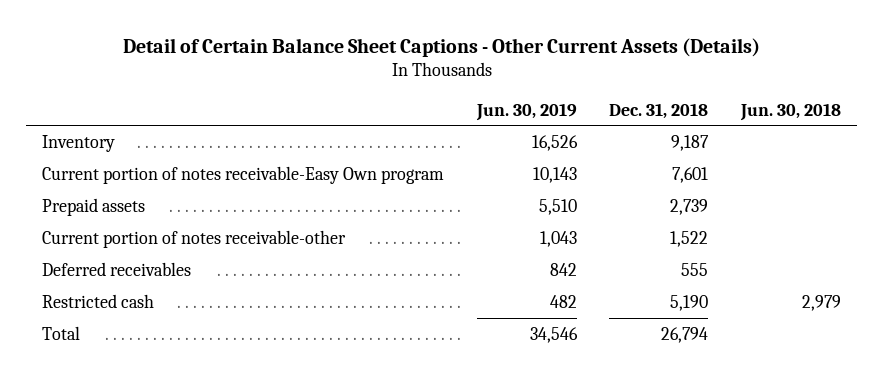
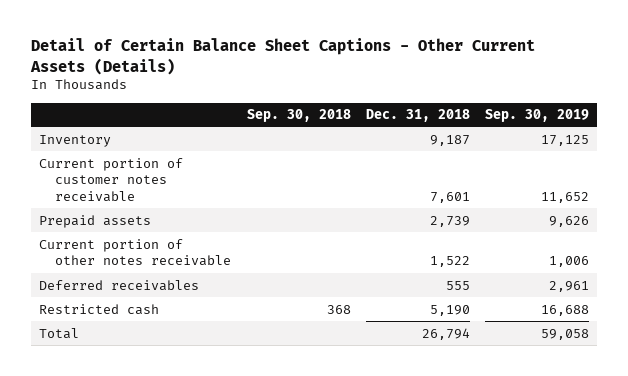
[475,102,577,121] Jun. 30, 2019 -> none
[739,102,841,121] Jun. 30, 2018 -> none
none -> [246,109,351,123] Sep. 30, 2018
none -> [485,109,590,123] Sep. 30, 2019
[42,165,445,184] Current portion of notes receivable-Easy Own program -> [38,157,183,203] Current portion of customer notes receivable
[42,229,347,248] Current portion of notes receivable-other -> [38,238,232,267] Current portion of other notes receivable

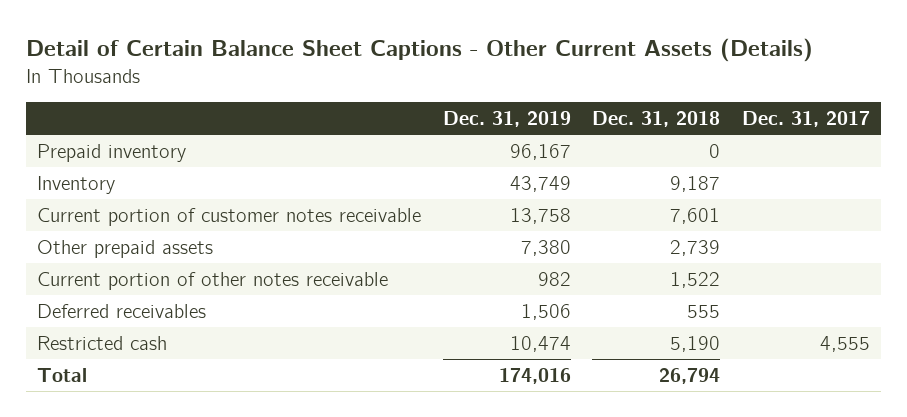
[246,109,351,123] Sep. 30, 2018 -> none
[485,109,590,123] Sep. 30, 2019 -> none
none -> [442,111,571,128] Dec. 31, 2019
none -> [742,111,871,128] Dec. 31, 2017
none -> [36,143,186,162] Prepaid inventory
[38,214,151,228] Prepaid assets -> [36,239,213,258] Other prepaid assets

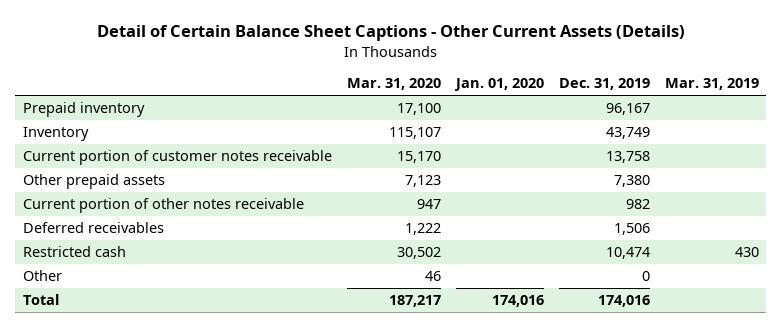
[592,111,721,128] Dec. 31, 2018 -> none
[742,111,871,128] Dec. 31, 2017 -> none
none -> [346,78,441,91] Mar. 31, 2020
none -> [453,78,544,92] Jan. 01, 2020
none -> [664,78,759,91] Mar. 31, 2019
none -> [22,270,62,282] Other

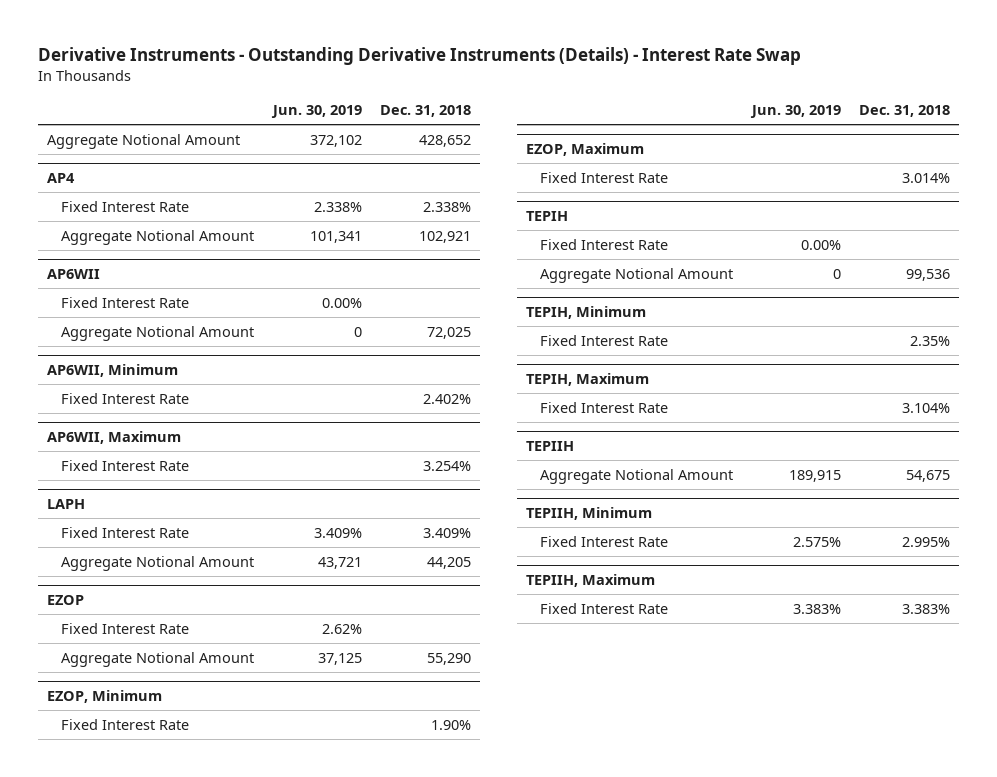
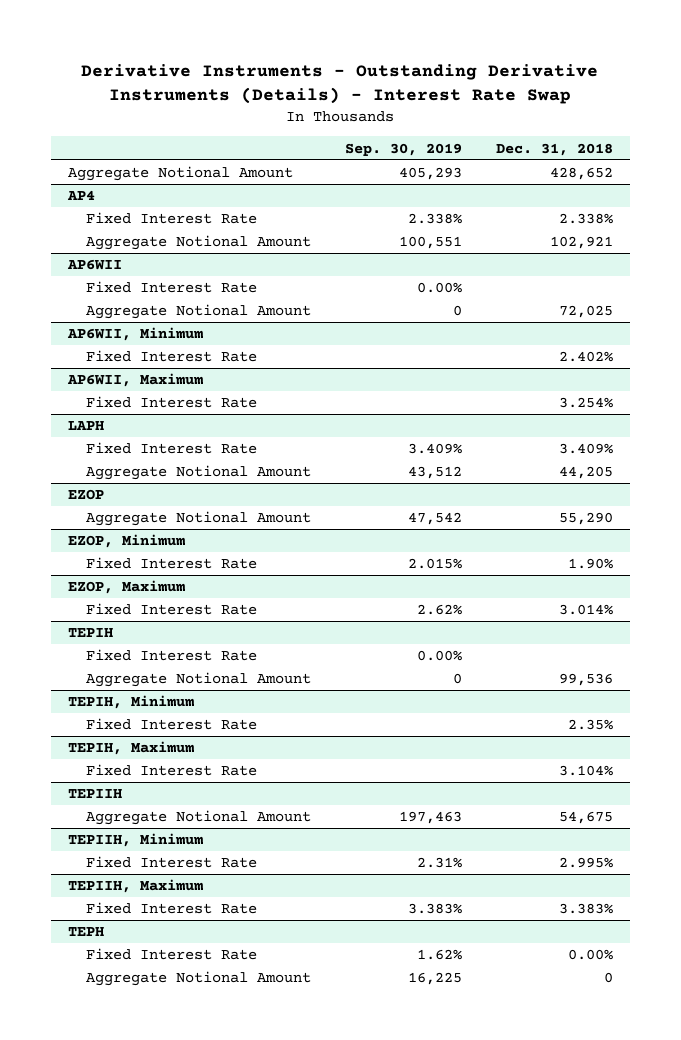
[270,105,362,119] Jun. 30, 2019 -> none
none -> [345,142,463,156] Sep. 30, 2019
[61,622,190,634] Fixed Interest Rate -> none
none -> [68,927,105,937] TEPH
none -> [86,948,258,961] Fixed Interest Rate
none -> [86,971,312,987] Aggregate Notional Amount

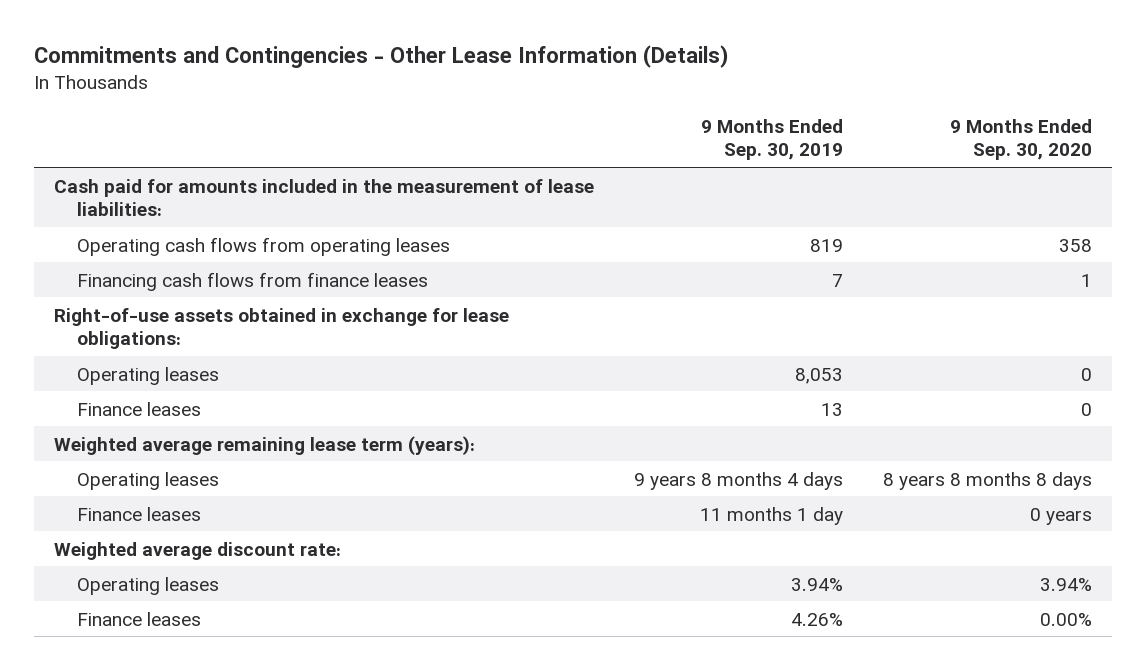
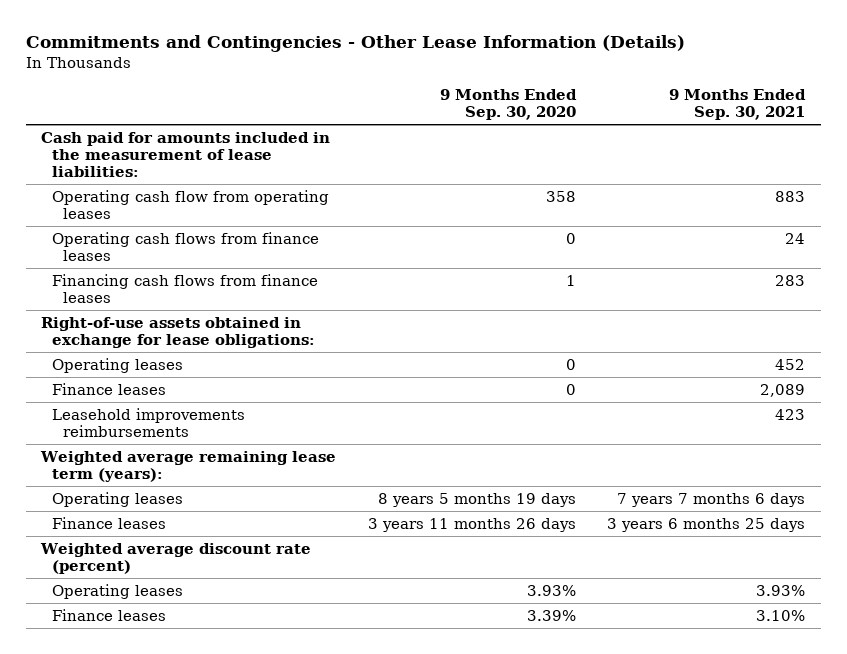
[700,118,843,161] 9 Months Ended Sep. 30, 2019 -> none
none -> [669,89,807,120] 9 Months Ended Sep. 30, 2021
[77,236,451,256] Operating cash flows from operating leases -> [52,189,330,219] Operating cash flow from operating leases
none -> [52,231,320,261] Operating cash flows from finance leases
none -> [52,407,246,437] Leasehold improvements reimbursements
[883,471,1093,490] 8 years 8 months 8 days -> [377,492,576,507] 8 years 5 months 19 days
[1030,507,1093,525] 0 years -> [367,517,576,532] 3 years 11 months 26 days
[53,541,341,560] Weighted average discount rate: -> [40,542,312,574] Weighted average discount rate (percent)
[1040,577,1093,591] 3.94% -> [526,584,576,596] 3.93%
[1040,612,1093,626] 0.00% -> [526,609,576,621] 3.39%

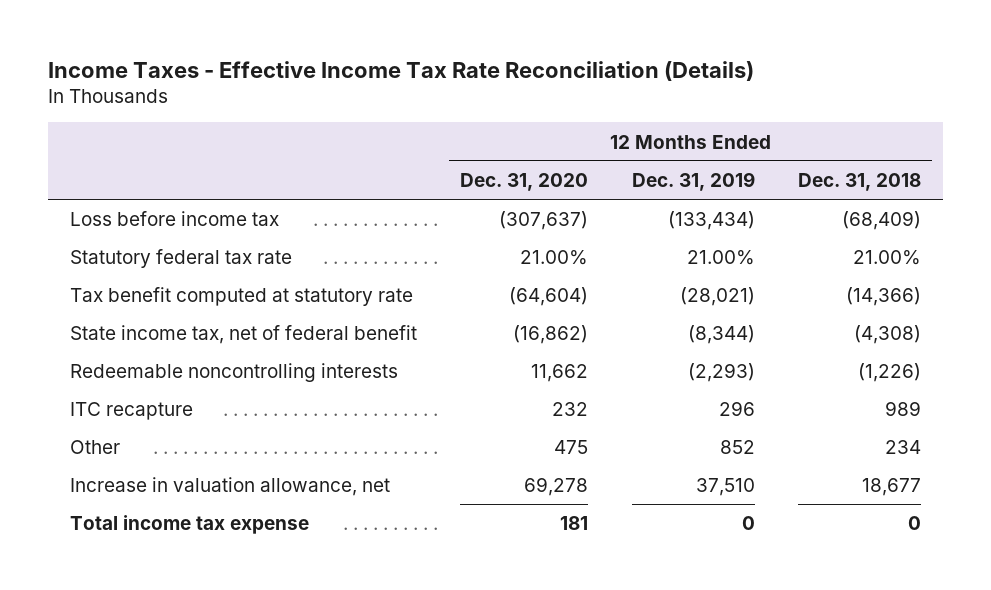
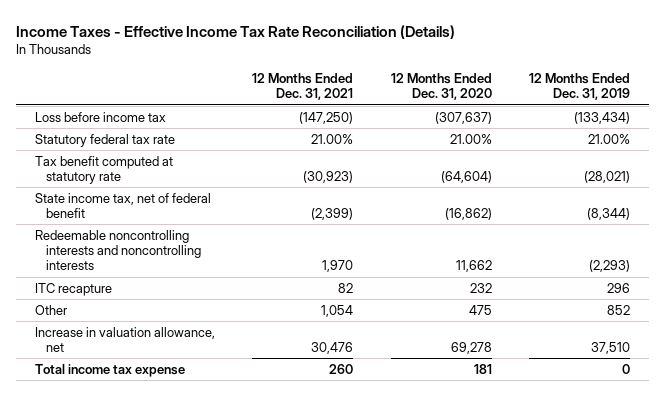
[798,172,922,191] Dec. 31, 2018 -> none
none -> [252,73,354,101] 12 Months Ended Dec. 31, 2021
[69,363,398,383] Redeemable noncontrolling interests -> [34,229,201,271] Redeemable noncontrolling interests and noncontrolling interests

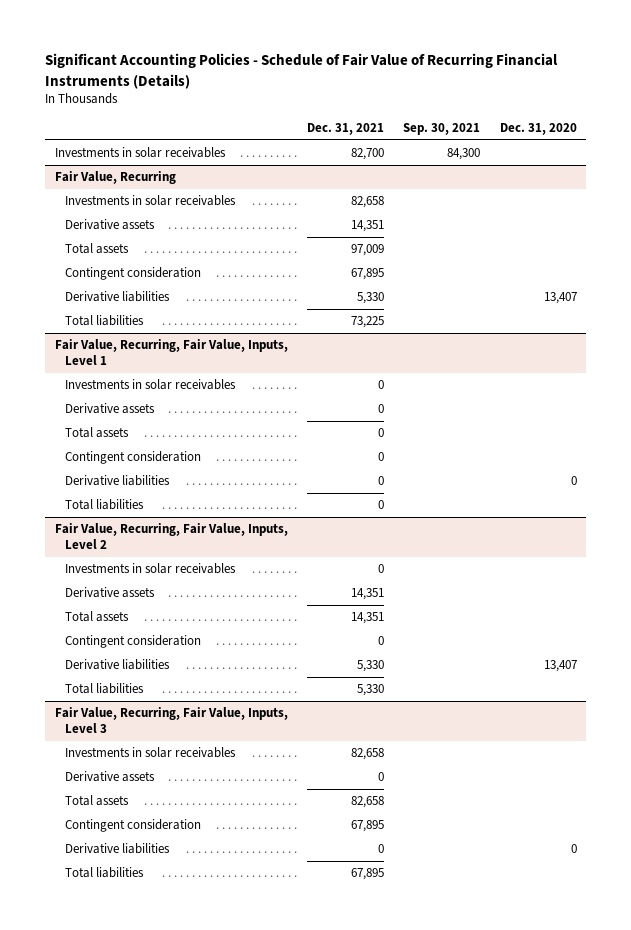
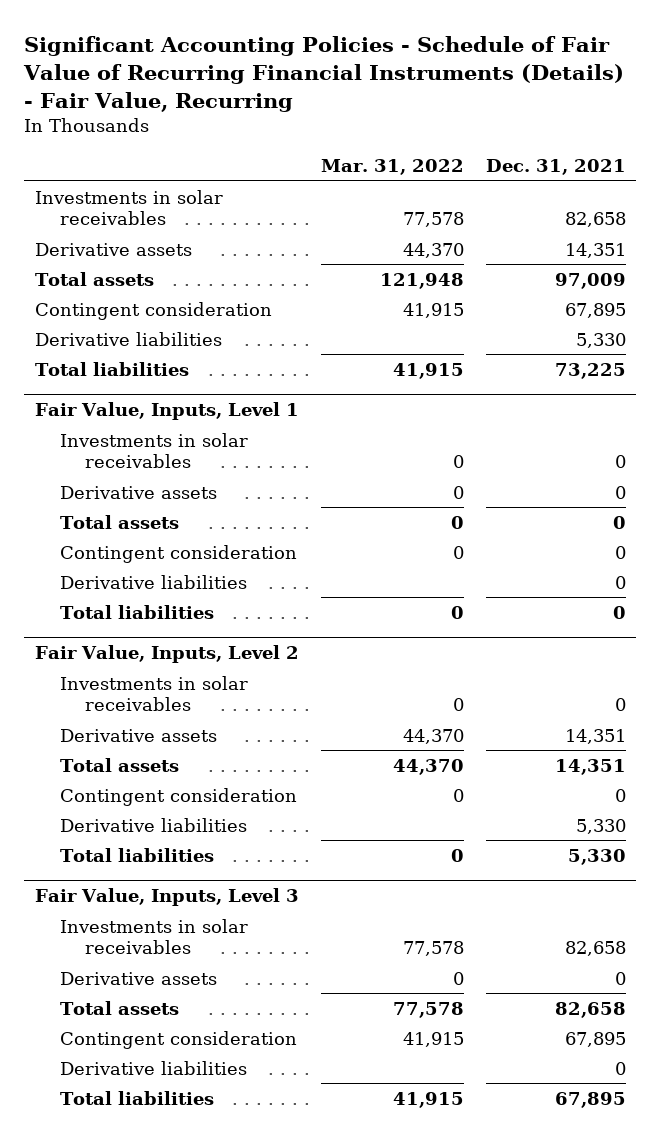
[45,53,559,89] Significant Accounting Policies - Schedule of Fair Value of Recurring Financial Instruments (Details) -> [23,36,625,113] Significant Accounting Policies - Schedule of Fair Value of Recurring Financial Instruments (Details) - Fair Value, Recurring
[403,123,481,136] Sep. 30, 2021 -> none
[499,123,577,136] Dec. 31, 2020 -> none
none -> [320,159,464,176] Mar. 31, 2022
[54,147,226,159] Investments in solar receivables -> none
[54,171,176,185] Fair Value, Recurring -> none
[54,339,288,366] Fair Value, Recurring, Fair Value, Inputs, Level 1 -> [34,402,299,421] Fair Value, Inputs, Level 1
[54,523,288,550] Fair Value, Recurring, Fair Value, Inputs, Level 2 -> [34,645,299,664] Fair Value, Inputs, Level 2
[54,707,288,734] Fair Value, Recurring, Fair Value, Inputs, Level 3 -> [34,888,299,907] Fair Value, Inputs, Level 3

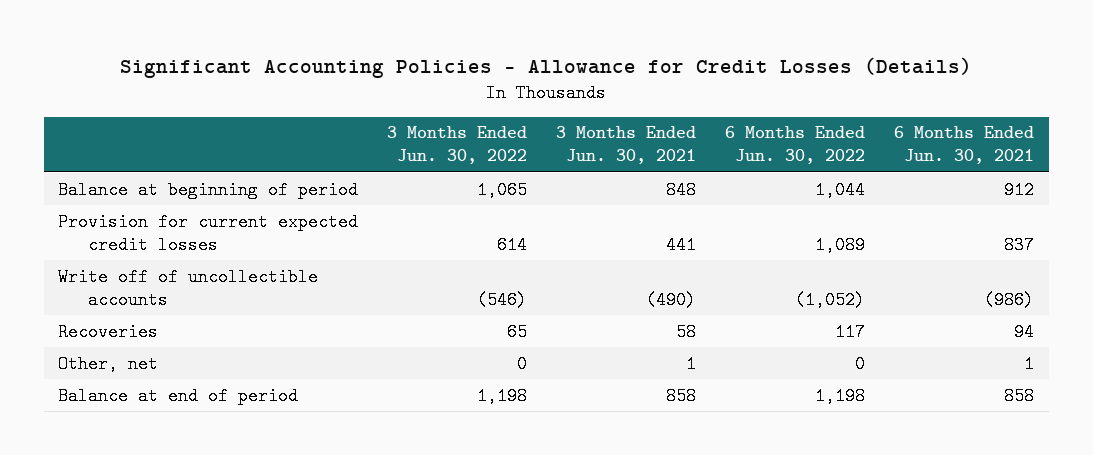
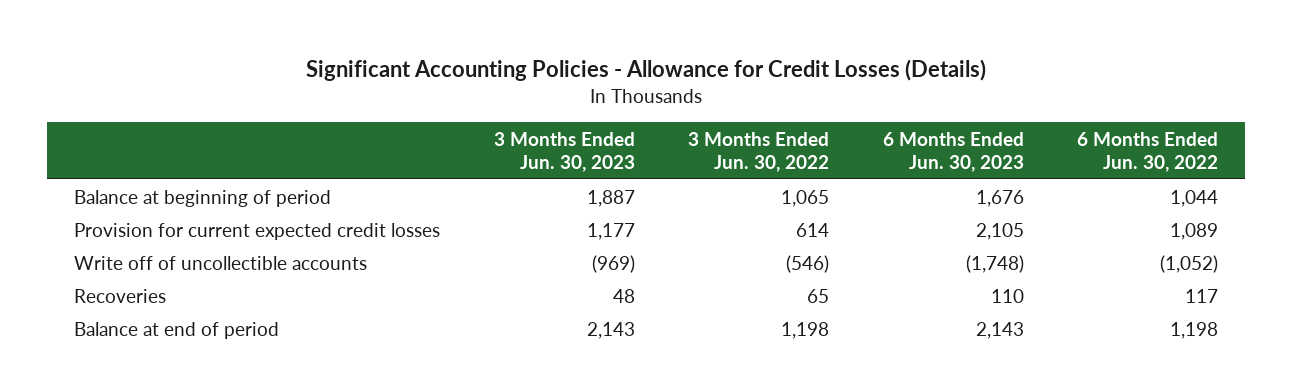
[556,126,697,165] 3 Months Ended Jun. 30, 2021 -> none
[894,126,1035,165] 6 Months Ended Jun. 30, 2021 -> none
none -> [493,131,635,173] 3 Months Ended Jun. 30, 2023
none -> [882,131,1024,173] 6 Months Ended Jun. 30, 2023
[58,354,159,373] Other, net -> none

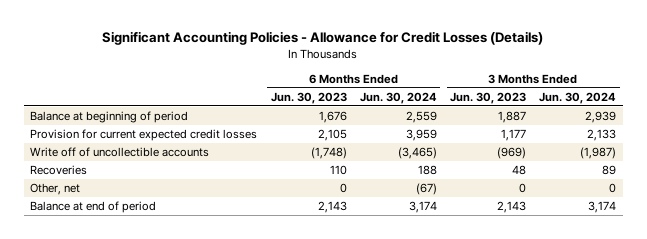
[688,131,830,173] 3 Months Ended Jun. 30, 2022 -> none
[1077,131,1219,173] 6 Months Ended Jun. 30, 2022 -> none
none -> [359,91,437,104] Jun. 30, 2024
none -> [539,91,617,104] Jun. 30, 2024
none -> [30,183,81,196] Other, net

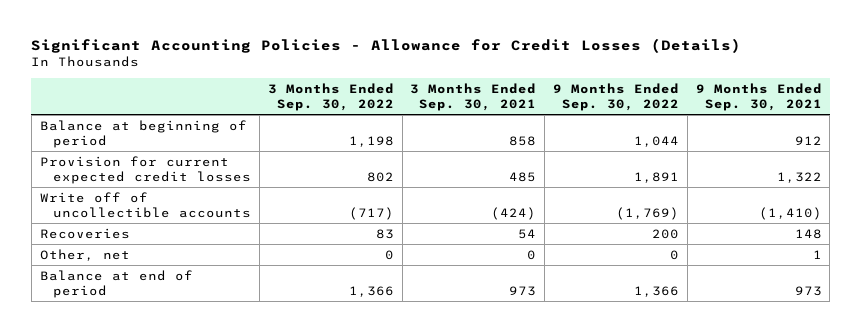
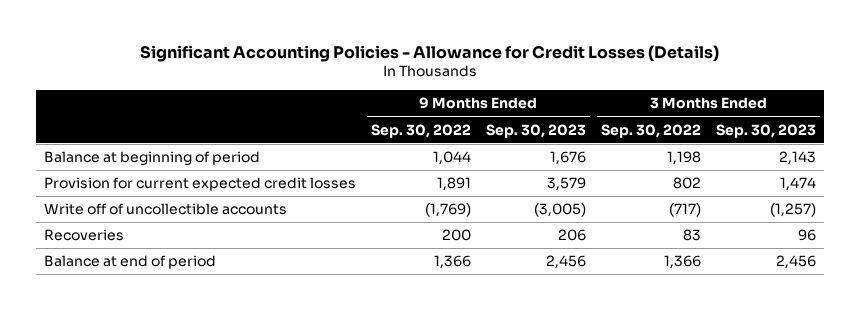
[410,82,537,111] 3 Months Ended Sep. 30, 2021 -> none
[695,82,822,111] 9 Months Ended Sep. 30, 2021 -> none
none -> [486,123,587,138] Sep. 30, 2023
none -> [716,123,817,138] Sep. 30, 2023
[39,248,130,261] Other, net -> none

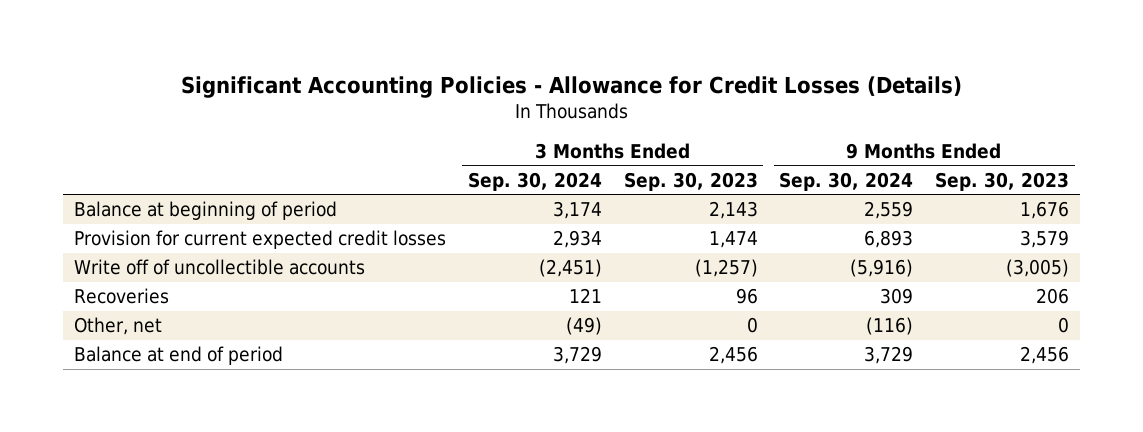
[370,123,471,138] Sep. 30, 2022 -> none
[601,123,702,138] Sep. 30, 2022 -> none
none -> [467,172,602,192] Sep. 30, 2024
none -> [779,172,914,192] Sep. 30, 2024
none -> [74,317,163,336] Other, net

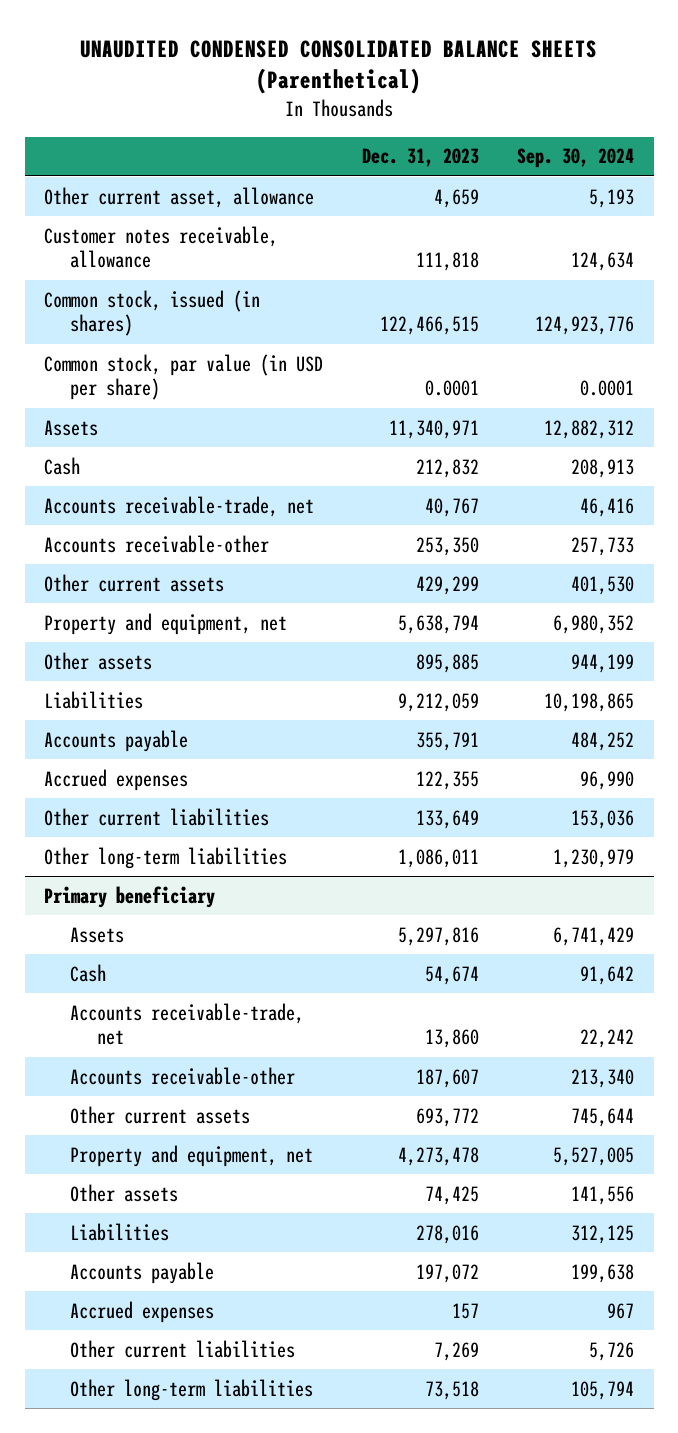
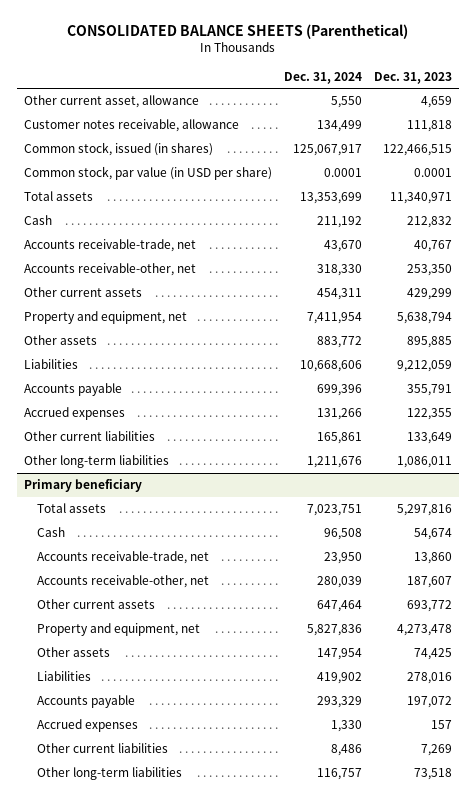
[80,39,598,95] UNAUDITED CONDENSED CONSOLIDATED BALANCE SHEETS (Parenthetical) -> [66,23,408,39] CONSOLIDATED BALANCE SHEETS (Parenthetical)
[517,148,635,169] Sep. 30, 2024 -> none
none -> [283,71,362,84] Dec. 31, 2024
[44,419,99,436] Assets -> [23,191,93,202] Total assets
[44,534,270,553] Accounts receivable-other -> [23,263,196,277] Accounts receivable-other, net
[70,926,125,943] Assets -> [37,503,107,514] Total assets
[70,1066,296,1085] Accounts receivable-other -> [37,575,210,589] Accounts receivable-other, net

